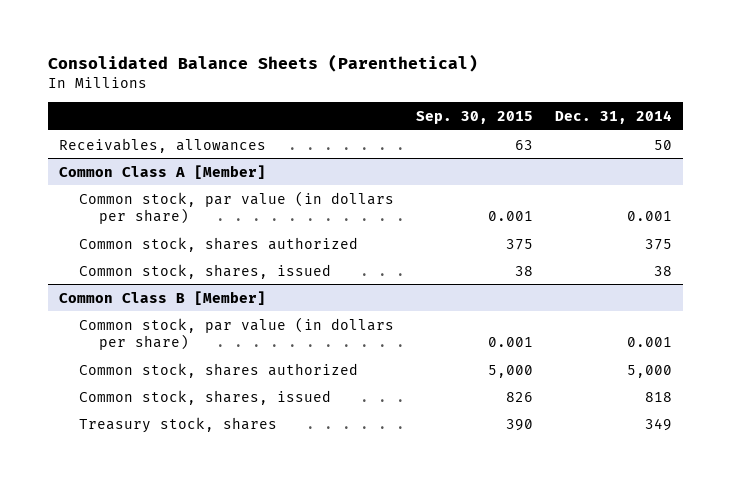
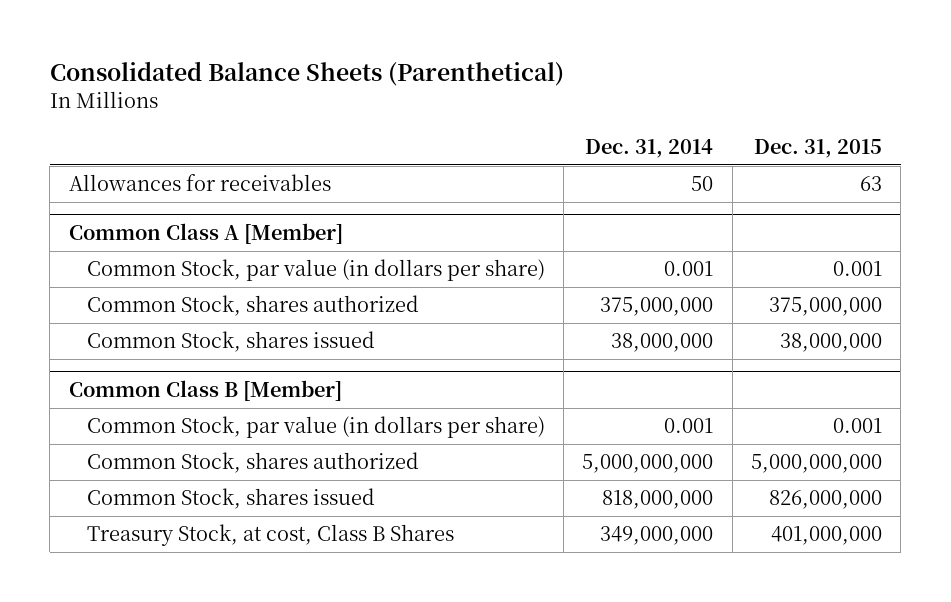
[415,110,533,124] Sep. 30, 2015 -> none
none -> [753,138,882,158] Dec. 31, 2015
[58,137,266,153] Receivables, allowances -> [68,174,331,192] Allowances for receivables
[78,190,394,225] Common stock, par value (in dollars per share) -> [86,259,545,282] Common Stock, par value (in dollars per share)
[78,236,358,252] Common stock, shares authorized -> [86,295,419,317] Common Stock, shares authorized
[644,238,672,250] 375 -> [600,297,714,317] 375,000,000
[78,263,331,279] Common stock, shares, issued -> [86,331,375,353] Common Stock, shares issued
[653,265,672,276] 38 -> [611,333,714,353] 38,000,000
[78,316,394,351] Common stock, par value (in dollars per share) -> [86,416,545,439] Common Stock, par value (in dollars per share)
[78,362,358,378] Common stock, shares authorized -> [86,452,419,474] Common Stock, shares authorized
[626,364,672,378] 5,000 -> [582,454,714,474] 5,000,000,000
[78,389,331,405] Common stock, shares, issued -> [86,488,375,510] Common Stock, shares issued
[644,391,672,402] 818 -> [602,490,714,510] 818,000,000
[78,416,277,433] Treasury stock, shares -> [86,524,454,547] Treasury Stock, at cost, Class B Shares
[644,417,672,431] 349 -> [600,526,714,546] 349,000,000

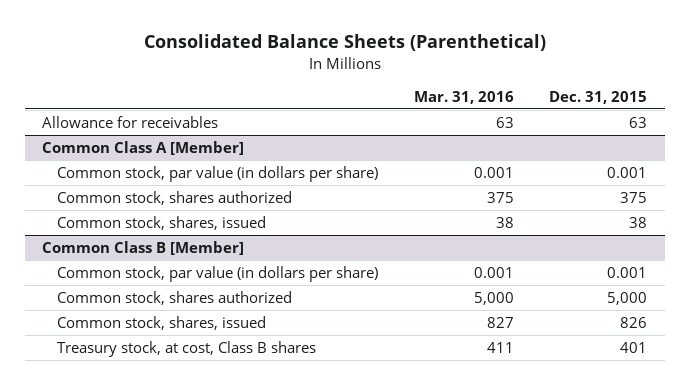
[585,138,714,158] Dec. 31, 2014 -> none
none -> [413,90,514,104] Mar. 31, 2016
[68,174,331,192] Allowances for receivables -> [42,115,219,128] Allowance for receivables
[86,259,545,282] Common Stock, par value (in dollars per share) -> [57,165,379,182] Common stock, par value (in dollars per share)
[86,295,419,317] Common Stock, shares authorized -> [57,190,293,205] Common stock, shares authorized
[768,297,882,317] 375,000,000 -> [620,191,648,203] 375
[86,331,375,353] Common Stock, shares issued -> [57,215,267,230] Common stock, shares, issued
[779,333,882,353] 38,000,000 -> [629,216,648,228] 38
[86,416,545,439] Common Stock, par value (in dollars per share) -> [57,265,379,282] Common stock, par value (in dollars per share)
[86,452,419,474] Common Stock, shares authorized -> [57,290,293,305] Common stock, shares authorized
[750,454,882,474] 5,000,000,000 -> [607,291,648,305] 5,000
[86,488,375,510] Common Stock, shares issued -> [57,315,267,330] Common stock, shares, issued
[768,490,882,510] 826,000,000 -> [620,316,648,328] 826
[86,524,454,547] Treasury Stock, at cost, Class B Shares -> [57,340,317,357] Treasury stock, at cost, Class B shares
[770,526,882,546] 401,000,000 -> [620,341,648,353] 401

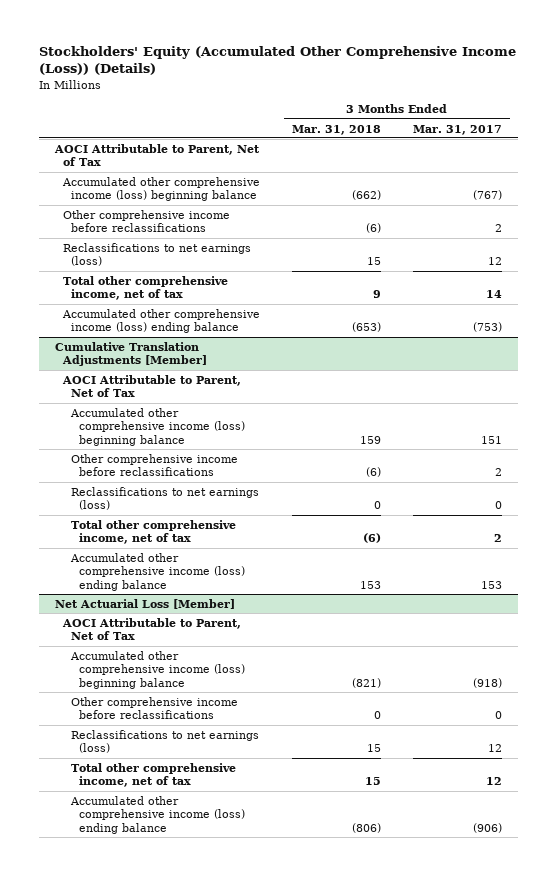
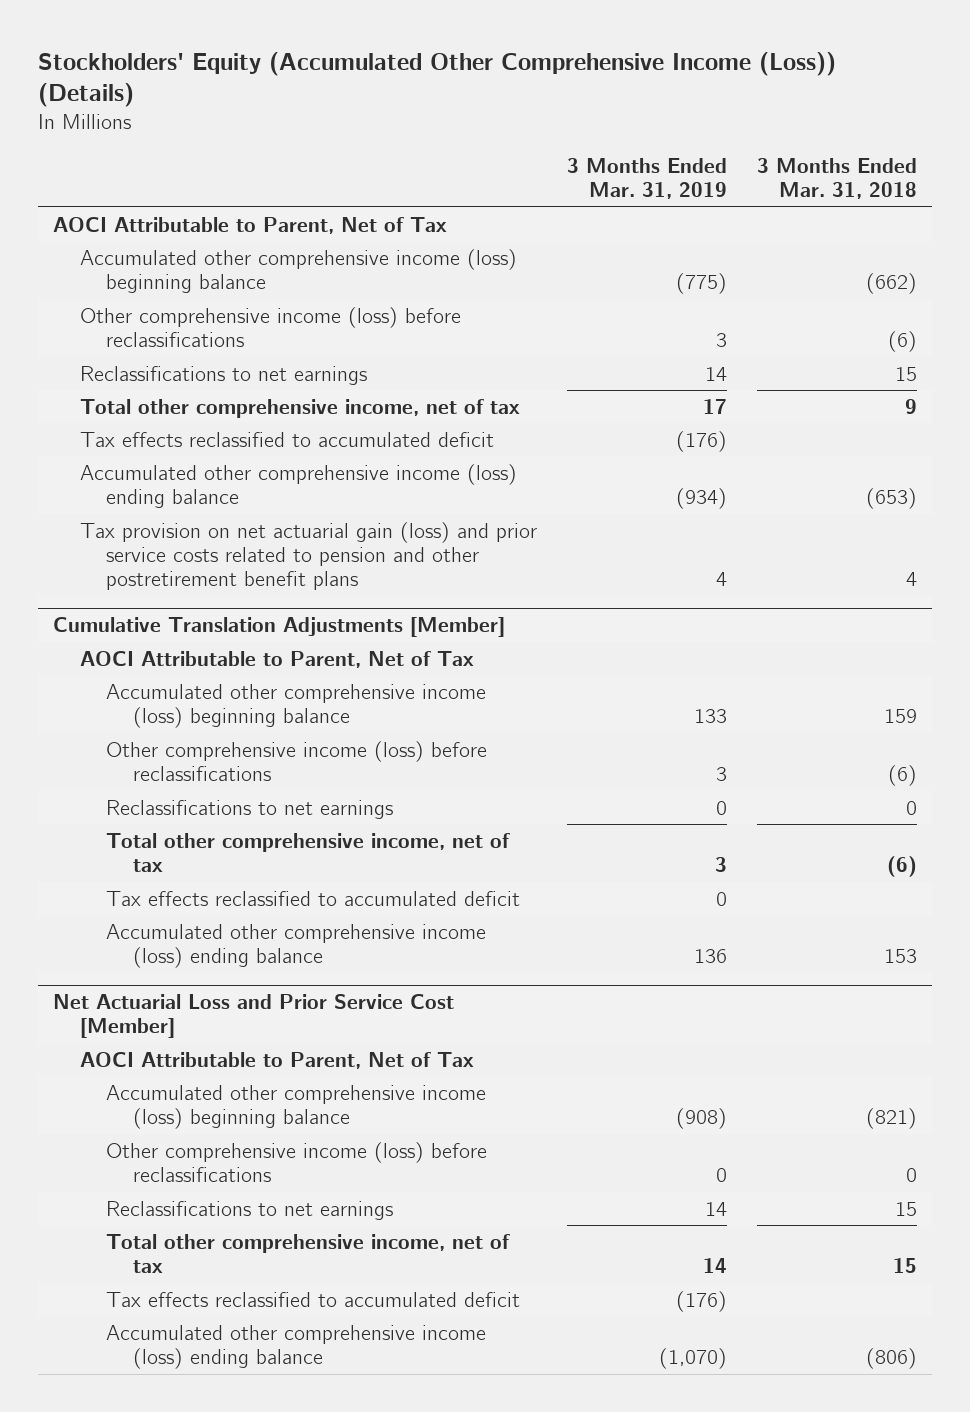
[412,124,502,135] Mar. 31, 2017 -> none
none -> [566,158,727,200] 3 Months Ended Mar. 31, 2019
[62,209,230,233] Other comprehensive income before reclassifications -> [79,306,461,347] Other comprehensive income (loss) before reclassifications
[62,242,251,267] Reclassifications to net earnings (loss) -> [79,365,367,385] Reclassifications to net earnings
none -> [79,431,494,447] Tax effects reclassified to accumulated deficit
none -> [79,521,537,591] Tax provision on net actuarial gain (loss) and prior service costs related to pension and other postretirement benefit plans
[70,453,238,477] Other comprehensive income before reclassifications -> [106,740,488,781] Other comprehensive income (loss) before reclassifications
[70,486,259,511] Reclassifications to net earnings (loss) -> [106,799,394,819] Reclassifications to net earnings
none -> [106,890,521,906] Tax effects reclassified to accumulated deficit
[54,598,235,609] Net Actuarial Loss [Member] -> [52,993,454,1039] Net Actuarial Loss and Prior Service Cost [Member]
[70,696,238,720] Other comprehensive income before reclassifications -> [106,1141,488,1182] Other comprehensive income (loss) before reclassifications
[70,729,259,754] Reclassifications to net earnings (loss) -> [106,1200,394,1220] Reclassifications to net earnings
none -> [106,1291,521,1307] Tax effects reclassified to accumulated deficit

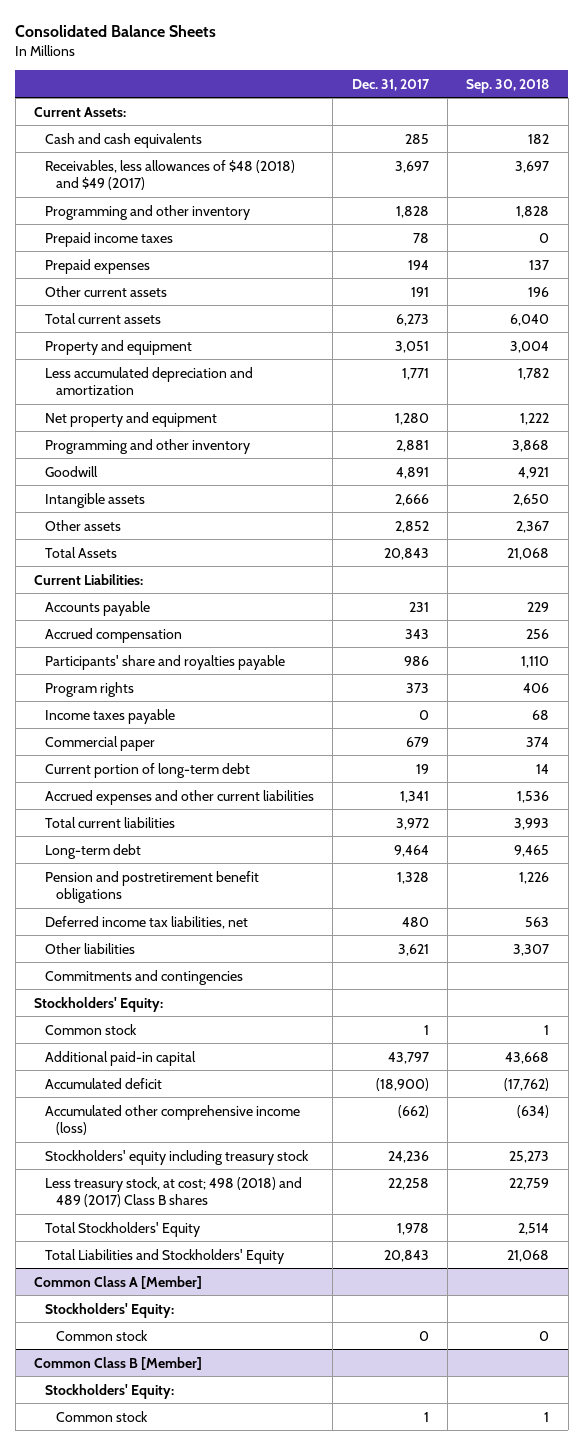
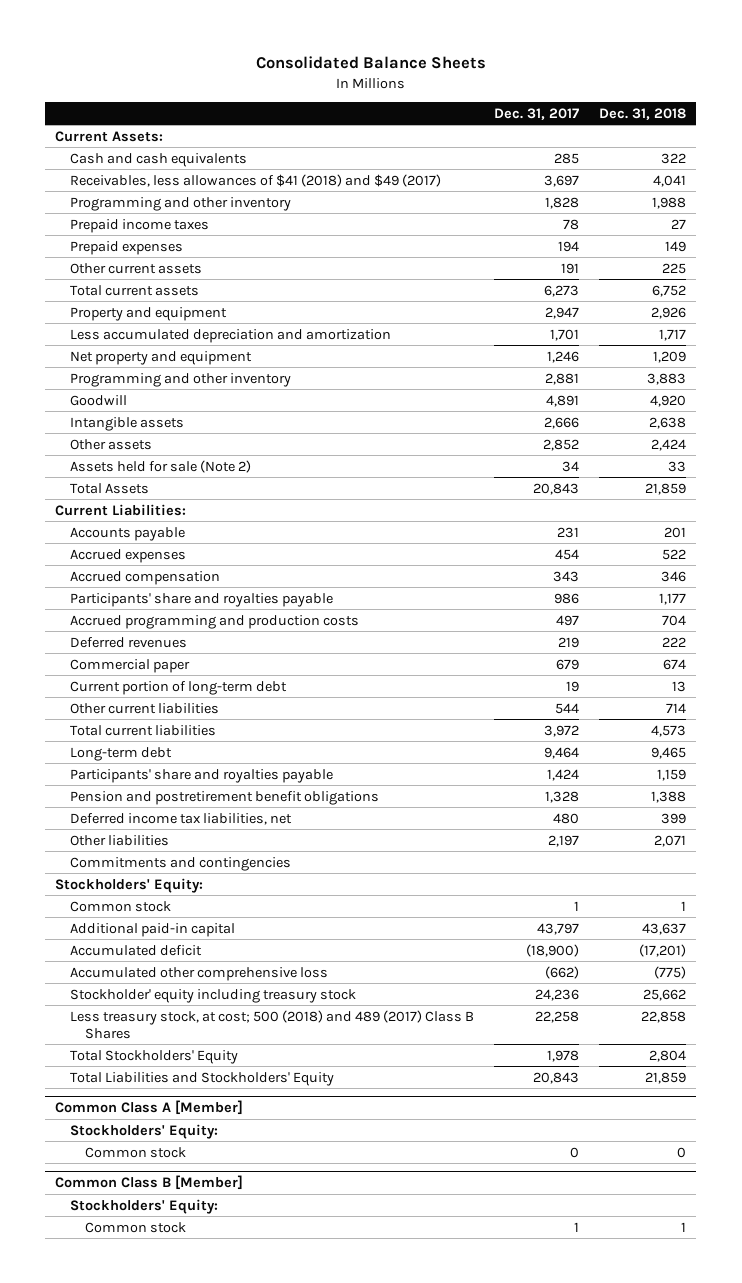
[466,78,550,93] Sep. 30, 2018 -> none
none -> [599,107,687,120] Dec. 31, 2018
[44,159,295,191] Receivables, less allowances of $48 (2018) and $49 (2017) -> [70,173,442,187] Receivables, less allowances of $41 (2018) and $49 (2017)
[394,340,429,353] 3,051 -> [545,306,580,319] 2,947
[401,367,429,380] 1,771 -> [550,328,580,341] 1,701
[394,412,429,425] 1,280 -> [547,350,580,363] 1,246
none -> [70,459,252,473] Assets held for sale (Note 2)
none -> [70,548,187,563] Accrued expenses
[44,681,134,697] Program rights -> none
[44,708,175,724] Income taxes payable -> none
none -> [70,614,360,629] Accrued programming and production costs
none -> [70,636,188,648] Deferred revenues
[44,789,314,805] Accrued expenses and other current liabilities -> [70,702,220,714] Other current liabilities
[399,790,429,803] 1,341 -> [555,702,580,714] 544
none -> [70,768,334,783] Participants' share and royalties payable
[397,943,429,956] 3,621 -> [548,834,580,847] 2,197
[44,1104,300,1136] Accumulated other comprehensive income (loss) -> [70,966,329,981] Accumulated other comprehensive loss
[44,1149,309,1165] Stockholders' equity including treasury stock -> [70,988,357,1003] Stockholder' equity including treasury stock
[44,1176,302,1208] Less treasury stock, at cost; 498 (2018) and 489 (2017) Class B shares -> [70,1009,475,1039] Less treasury stock, at cost; 500 (2018) and 489 (2017) Class B Shares

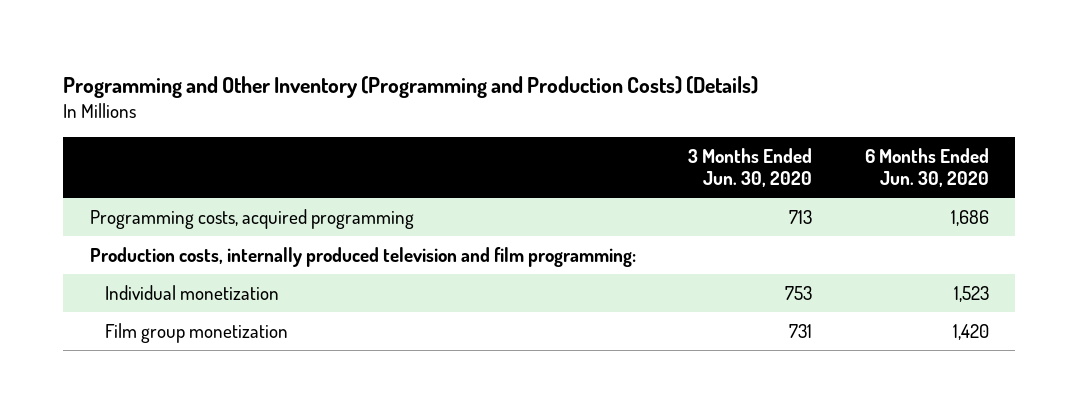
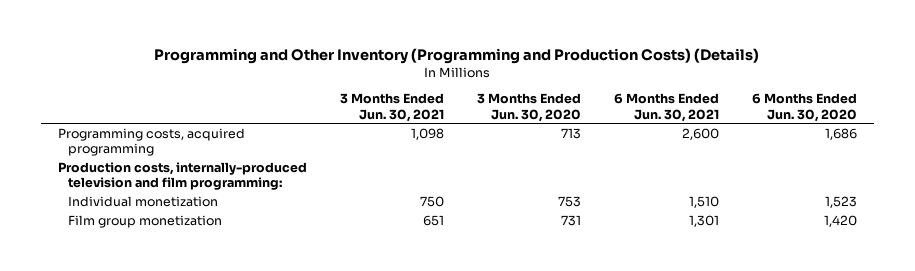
none -> [339,93,444,122] 3 Months Ended Jun. 30, 2021
none -> [614,93,720,122] 6 Months Ended Jun. 30, 2021
[89,246,636,267] Production costs, internally produced television and film programming: -> [57,161,307,191] Production costs, internally-produced television and film programming:

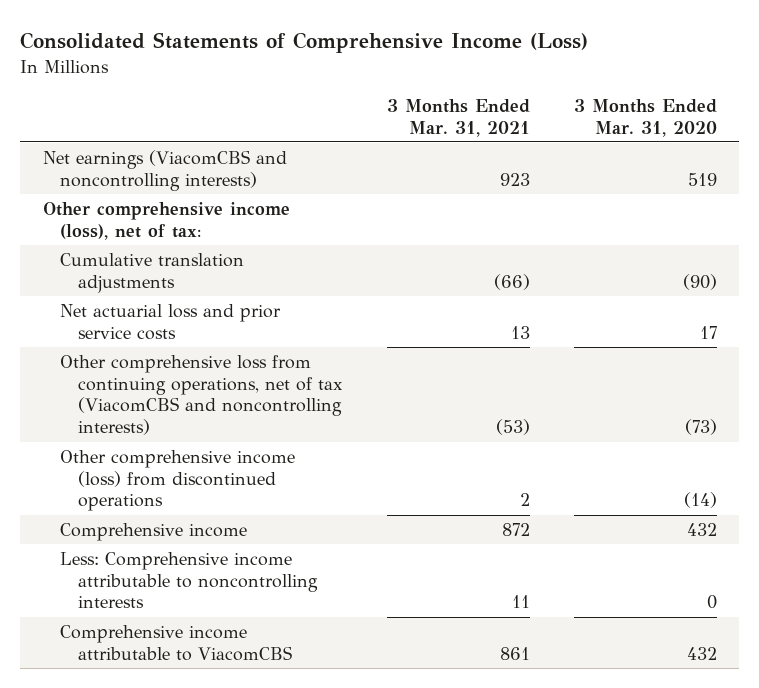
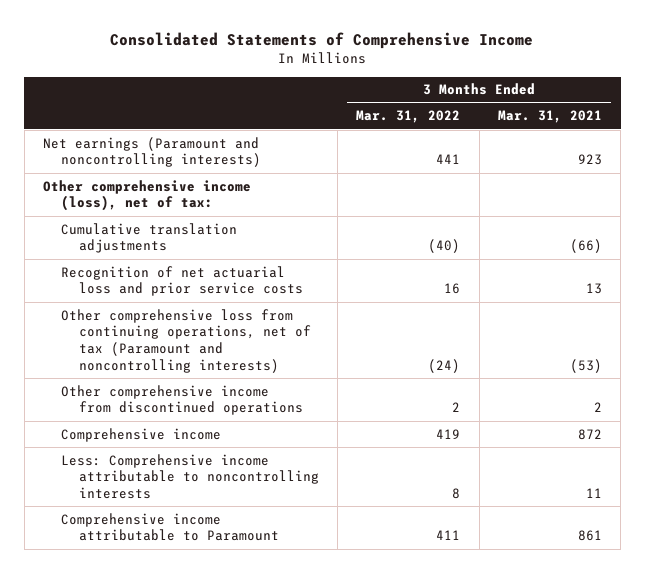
[20,32,589,54] Consolidated Statements of Comprehensive Income (Loss) -> [110,32,534,50] Consolidated Statements of Comprehensive Income
[573,98,717,137] 3 Months Ended Mar. 31, 2020 -> none
none -> [356,110,461,124] Mar. 31, 2022
[42,149,287,191] Net earnings (ViacomCBS and noncontrolling interests) -> [43,136,261,168] Net earnings (Paramount and noncontrolling interests)
[60,303,282,340] Net actuarial loss and prior service costs -> [60,265,303,297] Recognition of net actuarial loss and prior service costs
[60,354,344,436] Other comprehensive loss from continuing operations, net of tax (ViacomCBS and noncontrolling interests) -> [60,308,311,373] Other comprehensive loss from continuing operations, net of tax (Paramount and noncontrolling interests)
[60,449,296,512] Other comprehensive income (loss) from discontinued operations -> [60,384,303,416] Other comprehensive income from discontinued operations
[60,624,293,661] Comprehensive income attributable to ViacomCBS -> [60,512,279,542] Comprehensive income attributable to Paramount

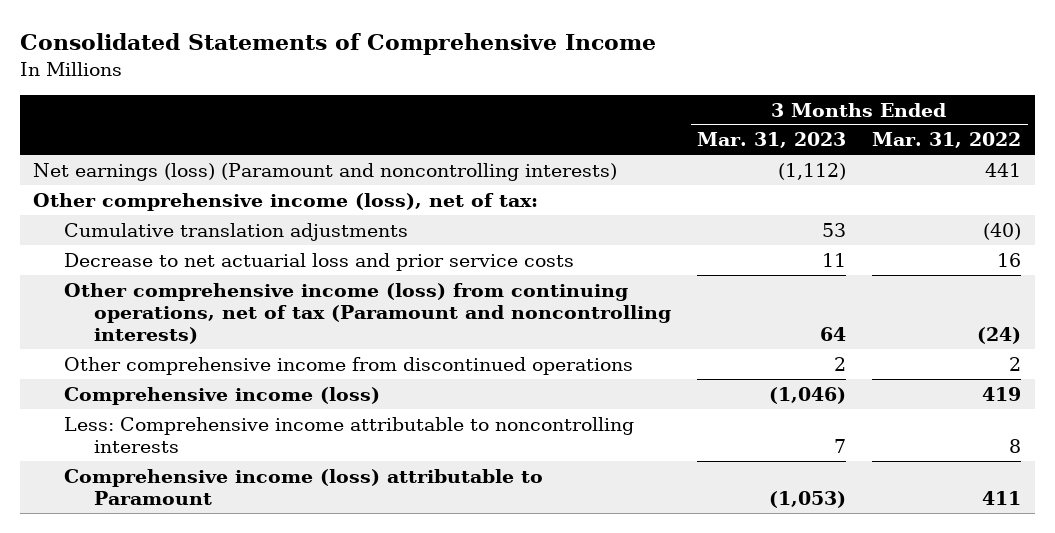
[497,110,602,124] Mar. 31, 2021 -> none
none -> [697,132,847,149] Mar. 31, 2023
[43,136,261,168] Net earnings (Paramount and noncontrolling interests) -> [33,162,618,181] Net earnings (loss) (Paramount and noncontrolling interests)
[60,265,303,297] Recognition of net actuarial loss and prior service costs -> [63,252,574,271] Decrease to net actuarial loss and prior service costs
[60,308,311,373] Other comprehensive loss from continuing operations, net of tax (Paramount and noncontrolling interests) -> [63,282,671,345] Other comprehensive income (loss) from continuing operations, net of tax (Paramount and noncontrolling interests)
[60,427,221,442] Comprehensive income -> [63,386,380,405] Comprehensive income (loss)
[60,512,279,542] Comprehensive income attributable to Paramount -> [63,468,543,506] Comprehensive income (loss) attributable to Paramount

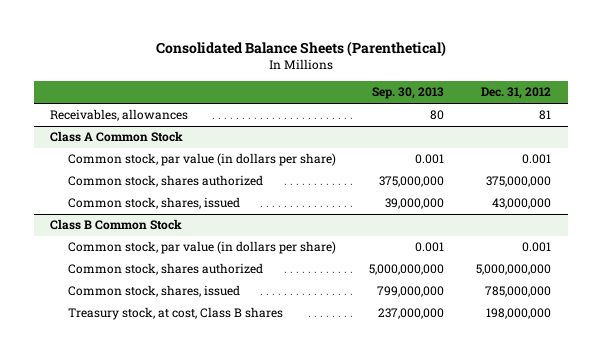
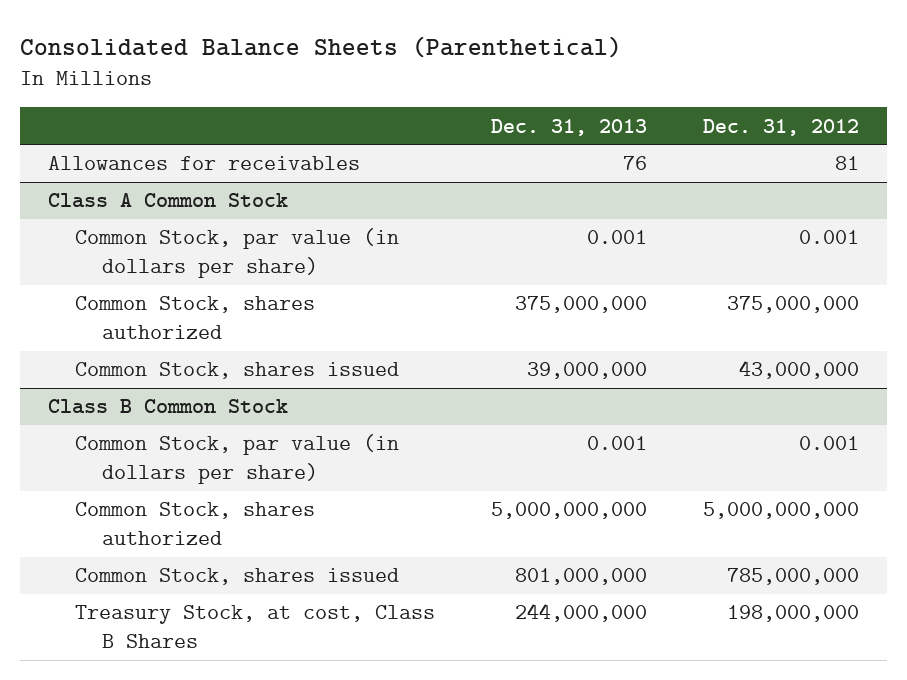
[371,87,444,100] Sep. 30, 2013 -> none
none -> [490,118,647,136] Dec. 31, 2013
[50,109,189,122] Receivables, allowances -> [48,156,361,171] Allowances for receivables
[68,153,337,167] Common stock, par value (in dollars per share) -> [74,228,399,279] Common Stock, par value (in dollars per share)
[68,175,264,188] Common stock, shares authorized -> [74,296,315,340] Common Stock, shares authorized
[68,197,241,210] Common stock, shares, issued -> [74,362,399,380] Common Stock, shares issued
[68,241,337,255] Common stock, par value (in dollars per share) -> [74,434,399,485] Common Stock, par value (in dollars per share)
[68,263,264,276] Common stock, shares authorized -> [74,502,315,546] Common Stock, shares authorized
[68,285,241,298] Common stock, shares, issued -> [74,568,399,586] Common Stock, shares issued
[68,307,284,321] Treasury stock, at cost, Class B shares -> [74,605,435,649] Treasury Stock, at cost, Class B Shares

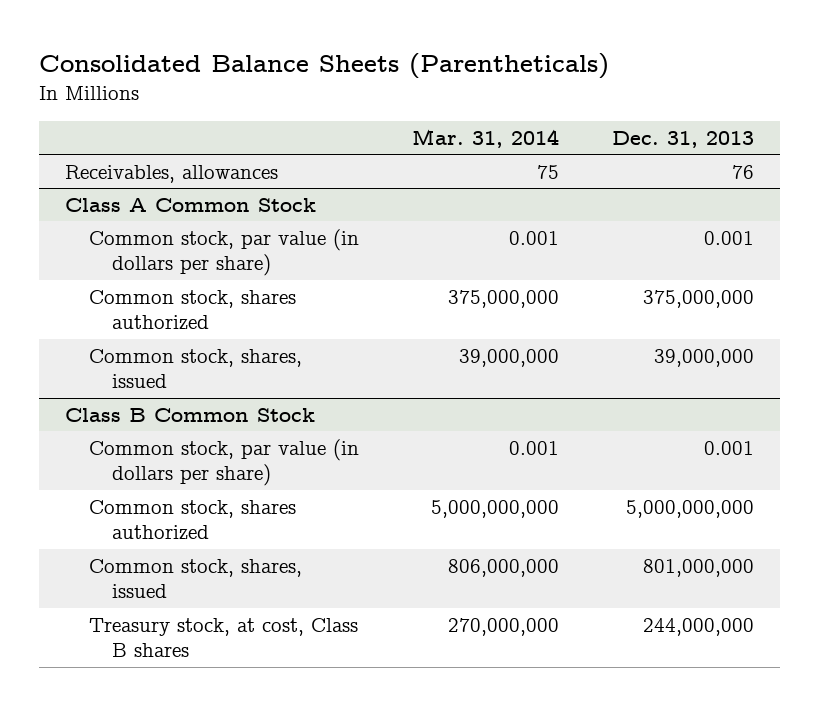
[20,35,623,58] Consolidated Balance Sheets (Parenthetical) -> [38,52,609,79] Consolidated Balance Sheets (Parentheticals)
[703,118,860,136] Dec. 31, 2012 -> none
none -> [411,129,559,149] Mar. 31, 2014
[48,156,361,171] Allowances for receivables -> [65,164,279,183] Receivables, allowances
[74,228,399,279] Common Stock, par value (in dollars per share) -> [88,228,359,277] Common stock, par value (in dollars per share)
[74,296,315,340] Common Stock, shares authorized -> [88,289,296,331] Common stock, shares authorized
[74,362,399,380] Common Stock, shares issued -> [88,348,302,389] Common stock, shares, issued
[74,434,399,485] Common Stock, par value (in dollars per share) -> [88,438,359,487] Common stock, par value (in dollars per share)
[74,502,315,546] Common Stock, shares authorized -> [88,499,296,541] Common stock, shares authorized
[74,568,399,586] Common Stock, shares issued -> [88,558,302,599] Common stock, shares, issued
[74,605,435,649] Treasury Stock, at cost, Class B Shares -> [88,617,358,658] Treasury stock, at cost, Class B shares

